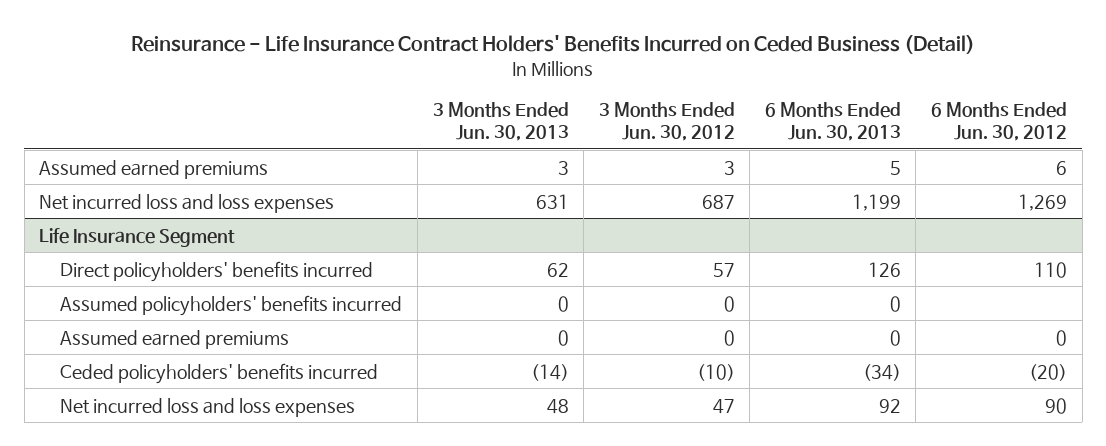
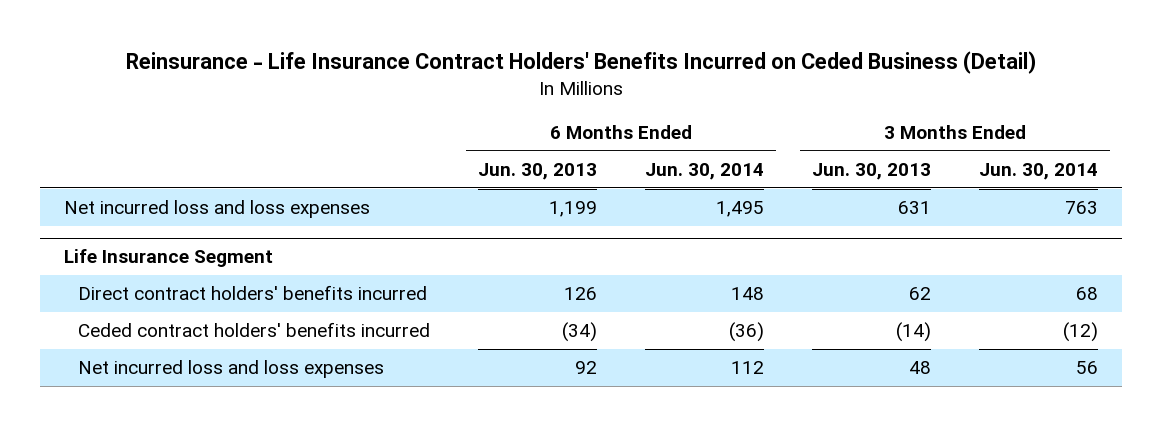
[598,101,735,141] 3 Months Ended Jun. 30, 2012 -> none
[931,101,1068,141] 6 Months Ended Jun. 30, 2012 -> none
none -> [645,162,765,180] Jun. 30, 2014
none -> [979,162,1099,180] Jun. 30, 2014
[39,159,269,179] Assumed earned premiums -> none
[60,294,403,316] Assumed policyholders' benefits incurred -> none
[60,329,290,349] Assumed earned premiums -> none
[60,260,374,282] Direct policyholders' benefits incurred -> [78,285,428,301] Direct contract holders' benefits incurred
[60,362,379,384] Ceded policyholders' benefits incurred -> [78,322,431,338] Ceded contract holders' benefits incurred

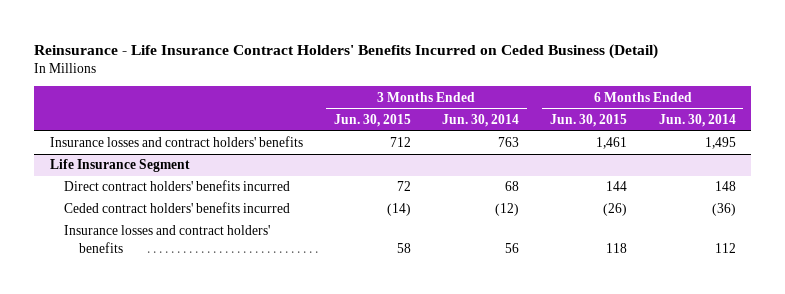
[478,162,598,180] Jun. 30, 2013 -> none
[812,162,932,180] Jun. 30, 2013 -> none
none -> [333,113,411,127] Jun. 30, 2015
none -> [550,113,628,127] Jun. 30, 2015
[63,200,370,219] Net incurred loss and loss expenses -> [49,136,303,148] Insurance losses and contract holders' benefits
[78,360,385,379] Net incurred loss and loss expenses -> [64,225,271,253] Insurance losses and contract holders' benefits

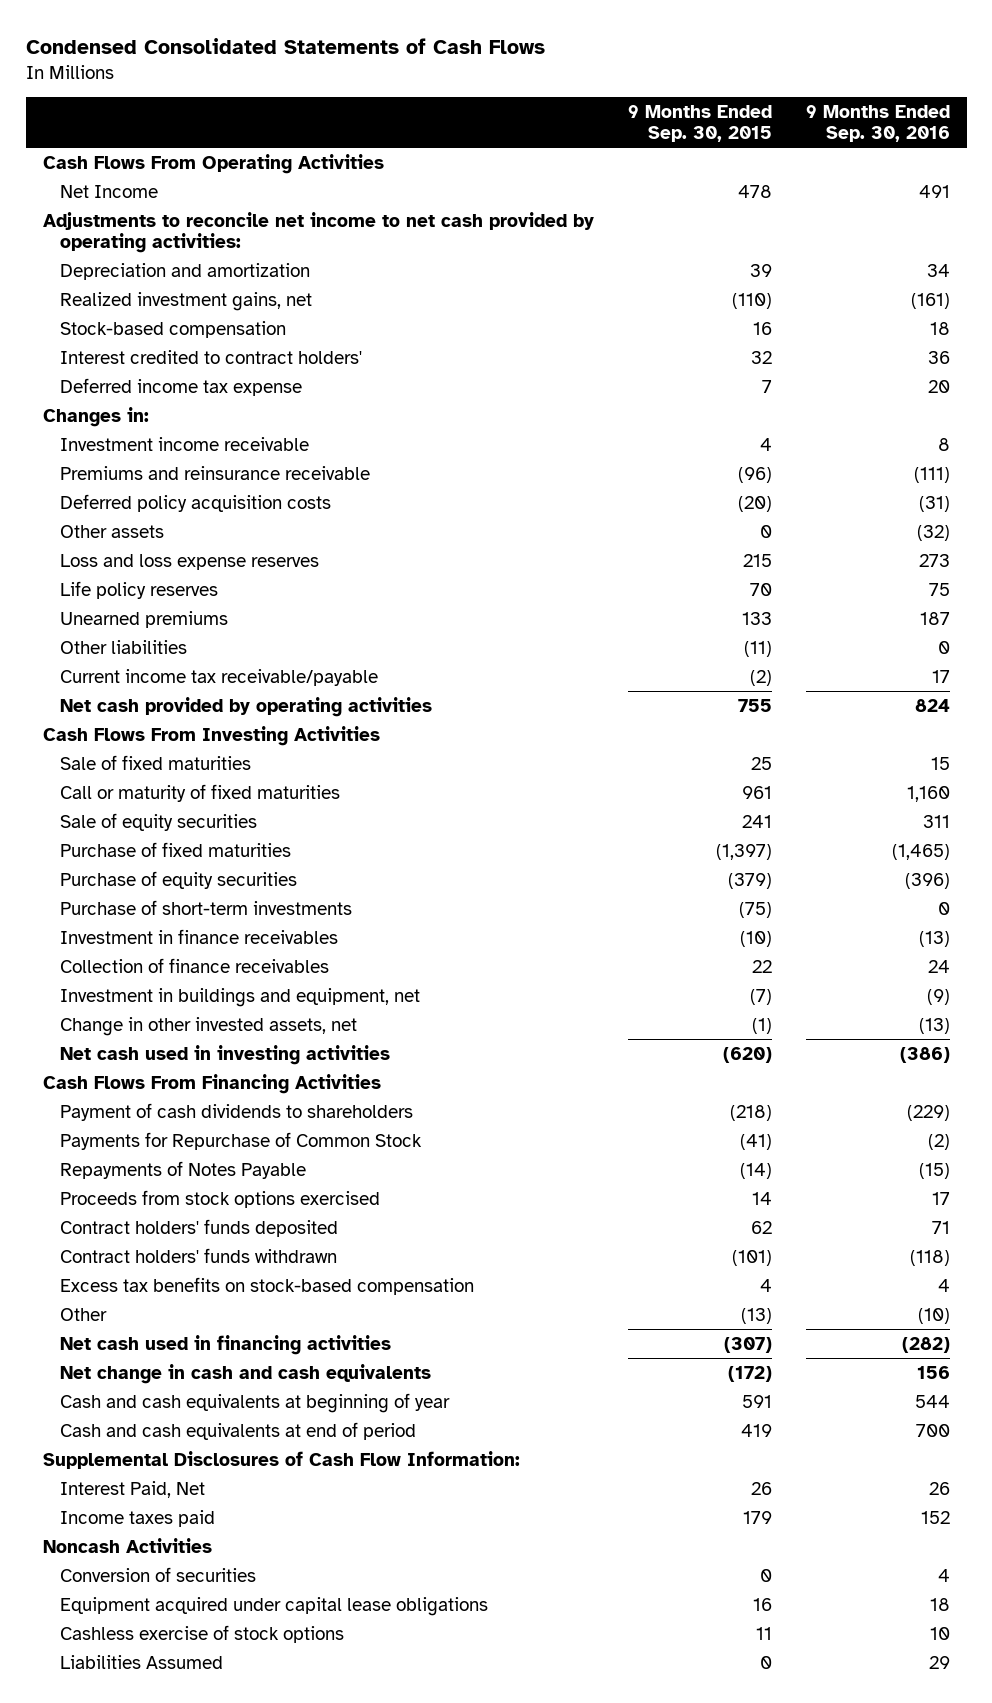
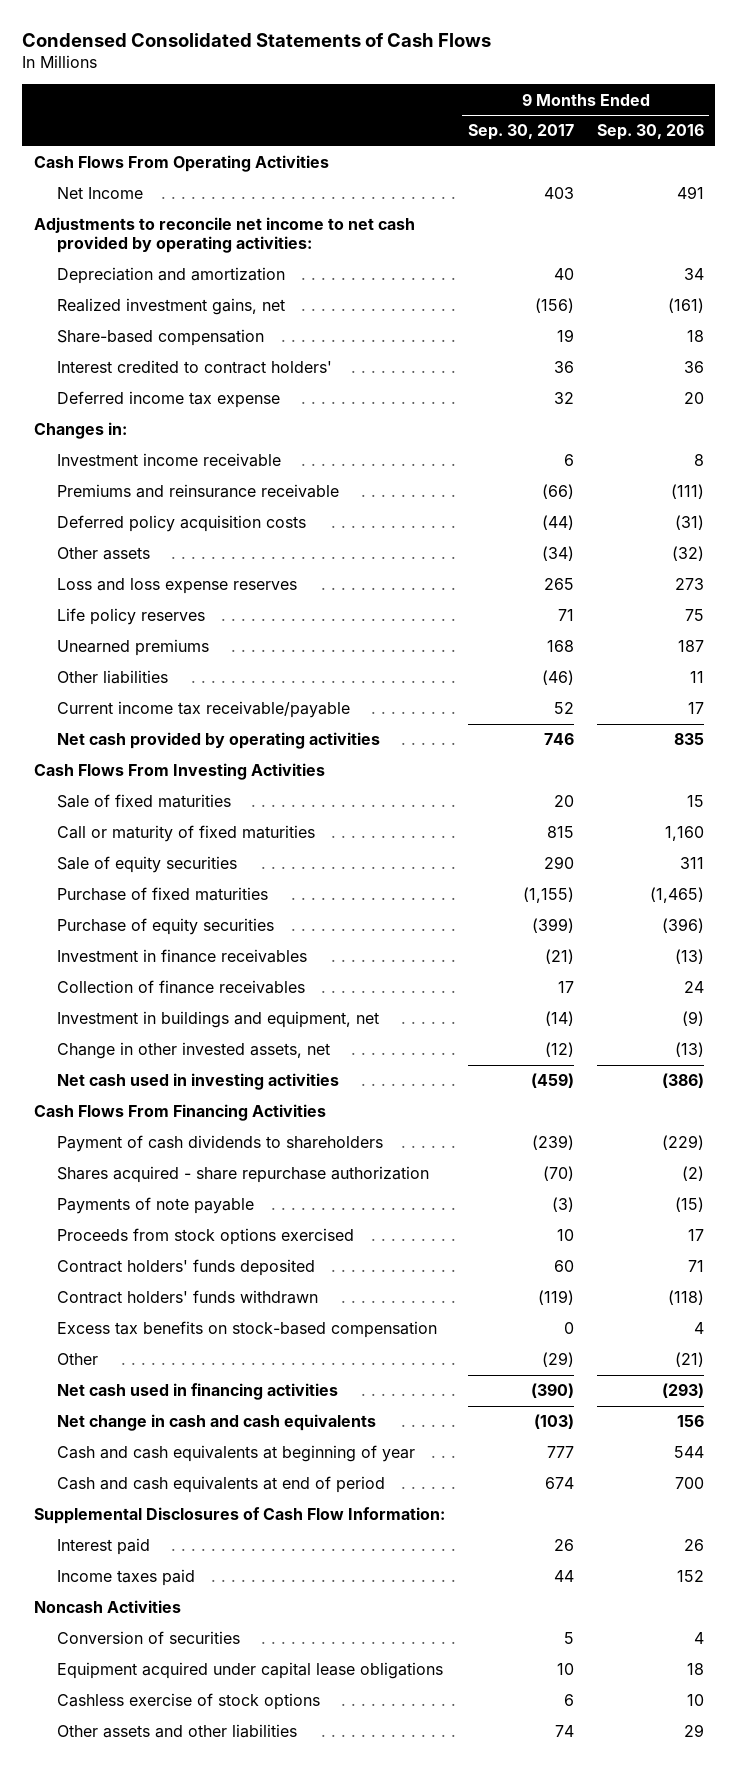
[627,104,772,142] 9 Months Ended Sep. 30, 2015 -> none
none -> [467,124,574,141] Sep. 30, 2017
[59,320,286,338] Stock-based compensation -> [56,329,264,347] Share-based compensation
[937,640,950,654] 0 -> [689,671,704,684] 11
[914,698,950,712] 824 -> [673,733,704,746] 835
[59,899,352,915] Purchase of short-term investments -> none
[59,1131,422,1150] Payments for Repurchase of Common Stock -> [56,1166,429,1184] Shares acquired - share repurchase authorization
[59,1160,306,1179] Repayments of Notes Payable -> [56,1197,254,1215] Payments of note payable
[917,1307,950,1324] (10) -> [674,1352,704,1368] (21)
[901,1336,950,1353] (282) -> [661,1383,704,1399] (293)
[59,1480,205,1498] Interest Paid, Net -> [56,1538,150,1556] Interest paid
[59,1654,223,1669] Liabilities Assumed -> [56,1724,297,1739] Other assets and other liabilities

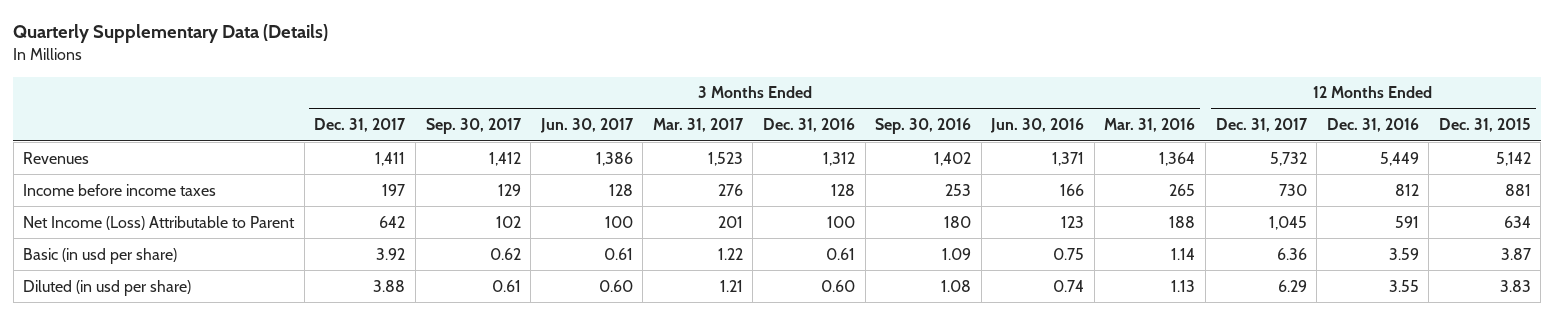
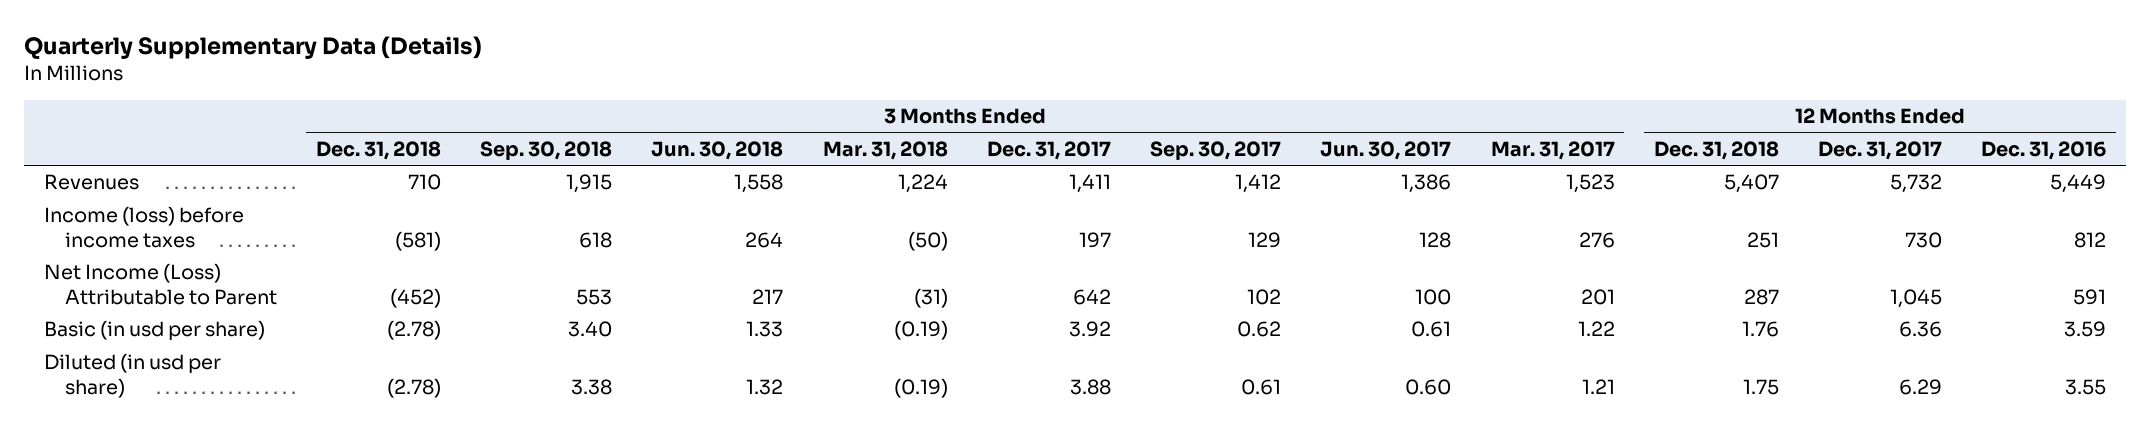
[763,118,856,133] Dec. 31, 2016 -> none
[875,118,972,135] Sep. 30, 2016 -> none
[990,118,1085,134] Jun. 30, 2016 -> none
[1104,118,1196,133] Mar. 31, 2016 -> none
[1438,118,1531,133] Dec. 31, 2015 -> none
none -> [315,140,441,160] Dec. 31, 2018
none -> [480,140,613,160] Sep. 30, 2018
none -> [651,140,784,160] Jun. 30, 2018
none -> [822,140,948,160] Mar. 31, 2018
none -> [1653,140,1779,160] Dec. 31, 2018
[23,183,217,196] Income before income taxes -> [43,206,244,248] Income (loss) before income taxes

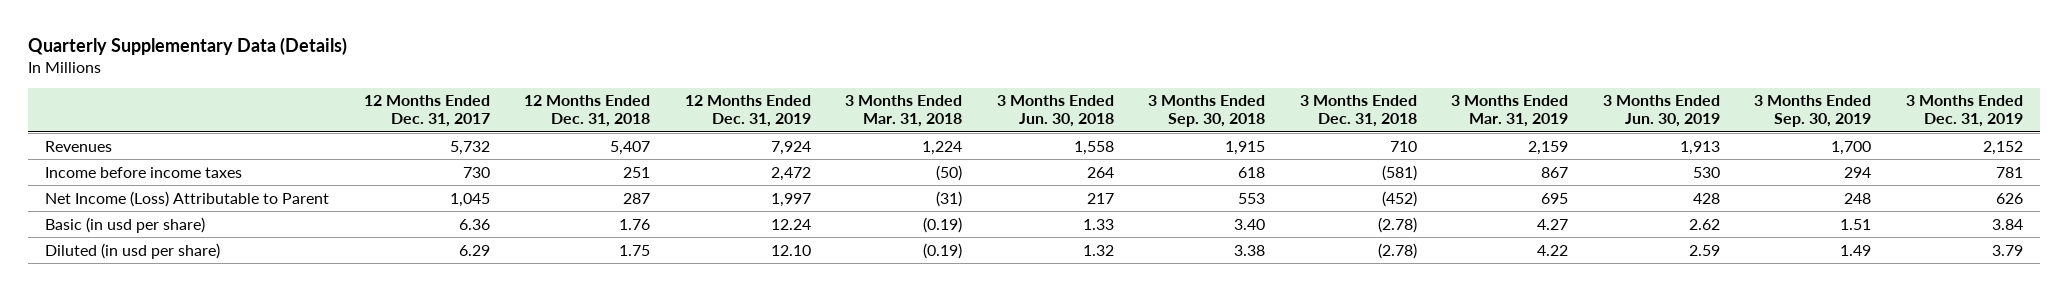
[986,140,1111,160] Dec. 31, 2017 -> none
[1150,140,1282,160] Sep. 30, 2017 -> none
[1320,140,1452,160] Jun. 30, 2017 -> none
[1490,140,1615,160] Mar. 31, 2017 -> none
[1981,140,2107,160] Dec. 31, 2016 -> none
none -> [684,95,811,128] 12 Months Ended Dec. 31, 2019
none -> [1451,95,1569,128] 3 Months Ended Mar. 31, 2019
none -> [1602,95,1720,128] 3 Months Ended Jun. 30, 2019
none -> [1754,95,1872,128] 3 Months Ended Sep. 30, 2019
none -> [1906,95,2024,128] 3 Months Ended Dec. 31, 2019
[43,206,244,248] Income (loss) before income taxes -> [45,166,243,178] Income before income taxes

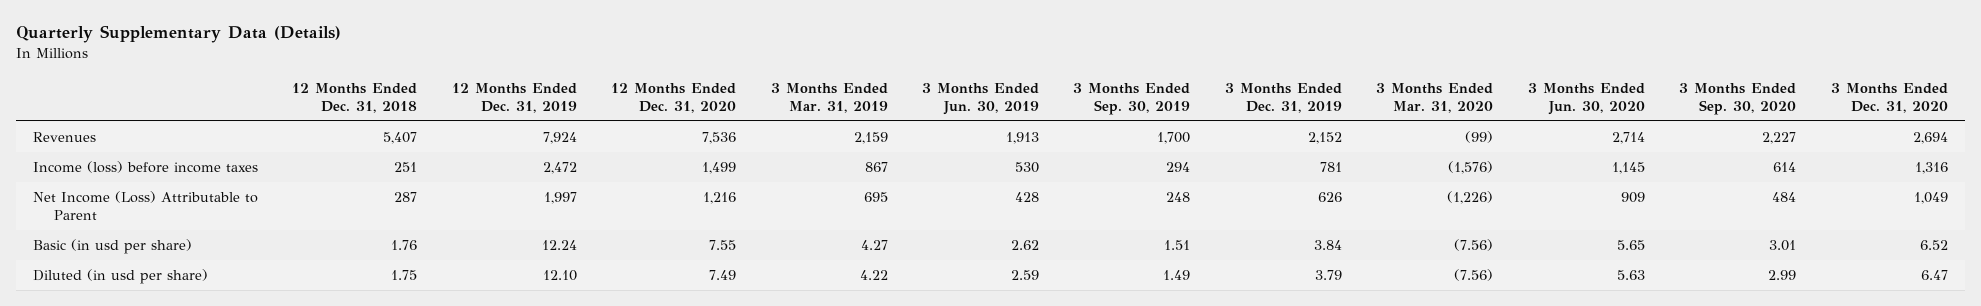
[363,95,490,128] 12 Months Ended Dec. 31, 2017 -> none
[845,95,963,128] 3 Months Ended Mar. 31, 2018 -> none
[996,95,1114,128] 3 Months Ended Jun. 30, 2018 -> none
[1148,95,1266,128] 3 Months Ended Sep. 30, 2018 -> none
[1299,95,1417,128] 3 Months Ended Dec. 31, 2018 -> none
none -> [611,82,737,114] 12 Months Ended Dec. 31, 2020
none -> [1376,82,1494,114] 3 Months Ended Mar. 31, 2020
none -> [1527,82,1645,116] 3 Months Ended Jun. 30, 2020
none -> [1679,82,1797,116] 3 Months Ended Sep. 30, 2020
none -> [1830,82,1948,114] 3 Months Ended Dec. 31, 2020
[45,166,243,178] Income before income taxes -> [32,160,258,173] Income (loss) before income taxes

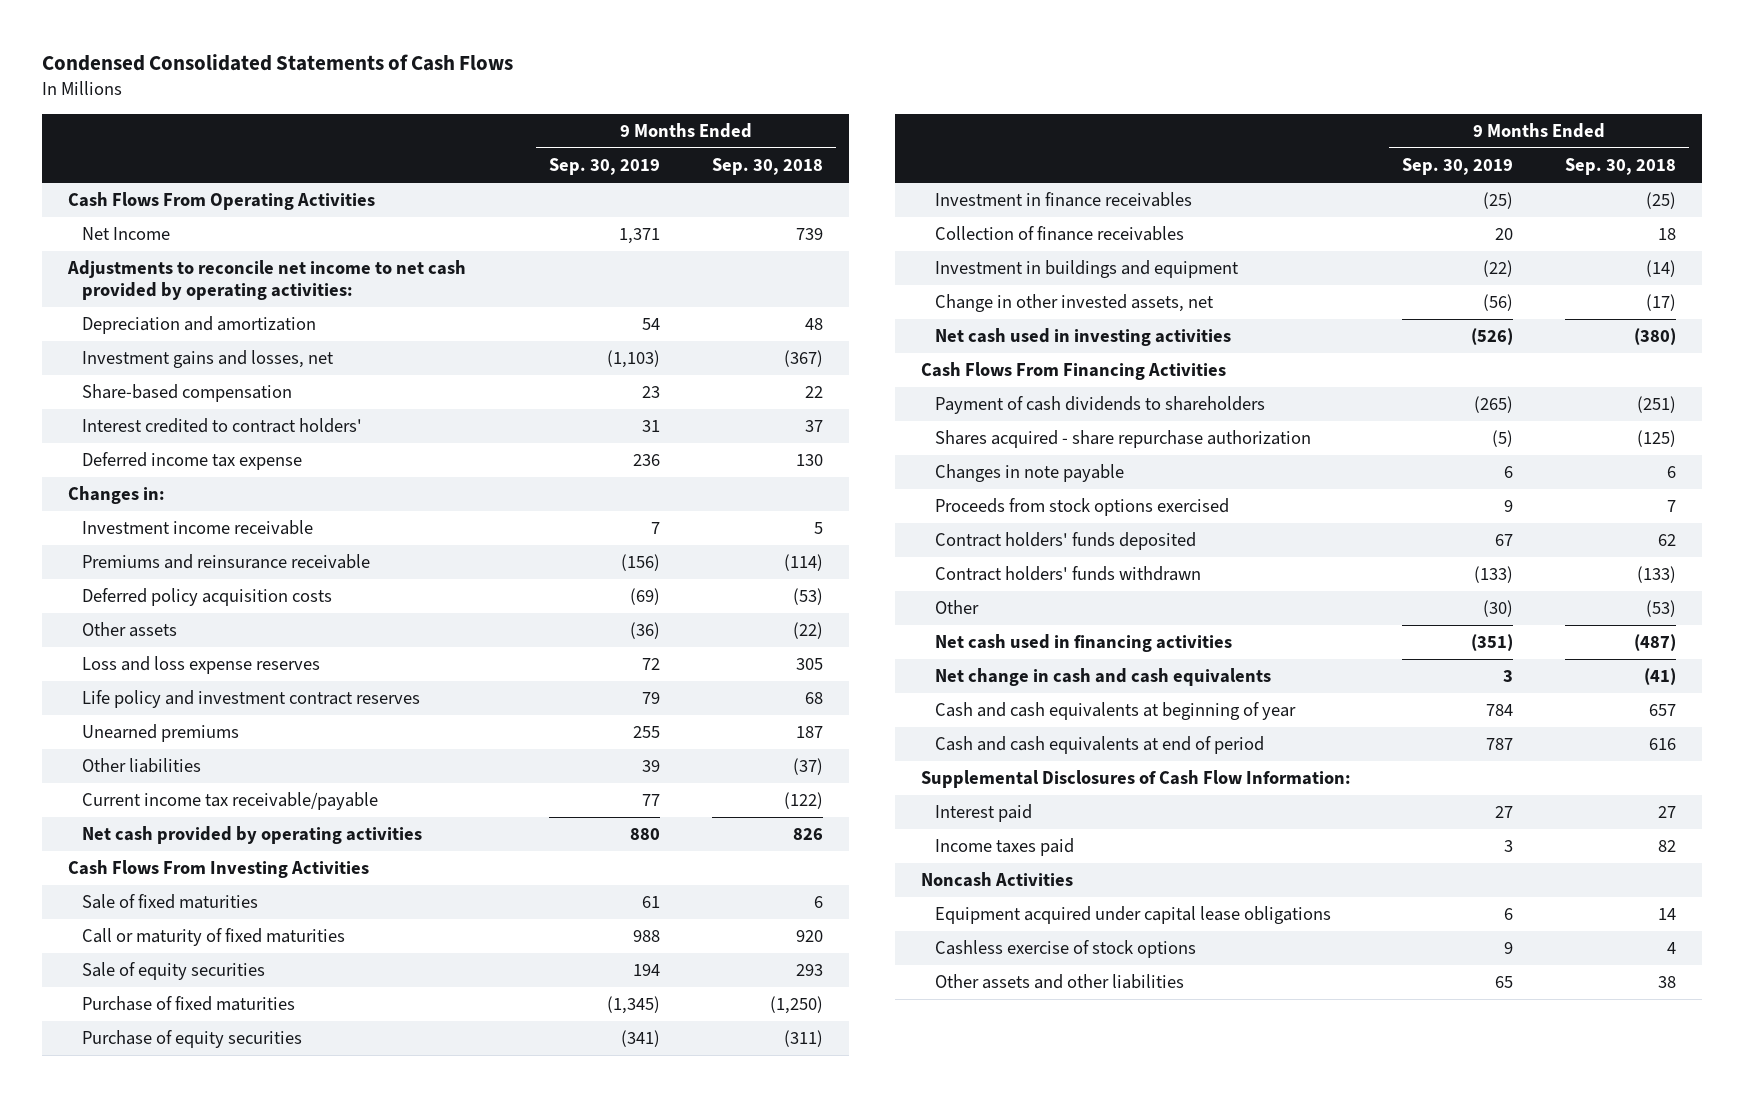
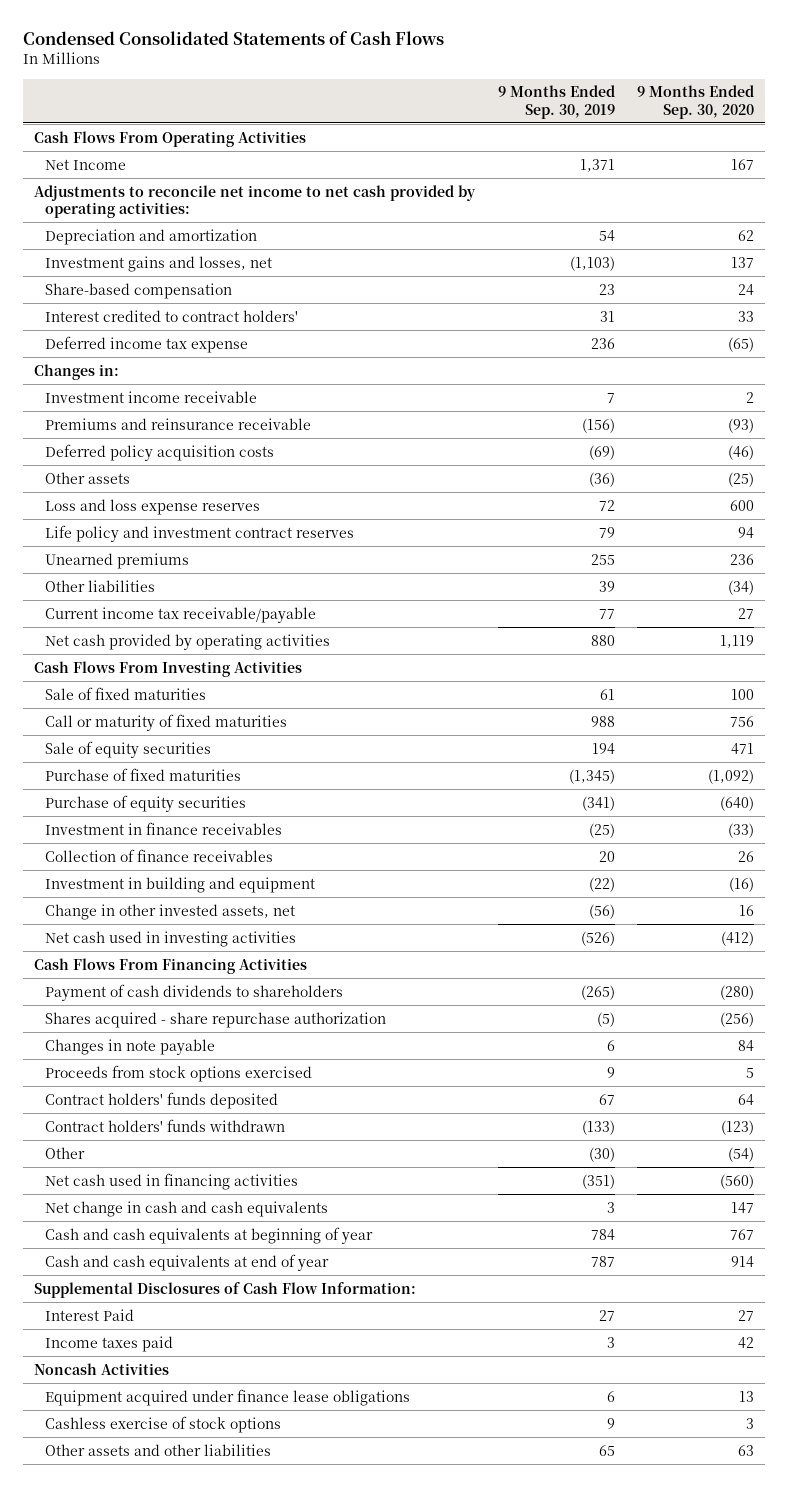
[711,158,823,176] Sep. 30, 2018 -> none
none -> [637,85,755,119] 9 Months Ended Sep. 30, 2020
[934,260,1239,279] Investment in buildings and equipment -> [44,876,315,893] Investment in building and equipment
[934,736,1264,755] Cash and cash equivalents at end of period -> [44,1253,329,1271] Cash and cash equivalents at end of year
[934,804,1032,823] Interest paid -> [44,1308,134,1321] Interest Paid
[934,906,1331,925] Equipment acquired under capital lease obligations -> [44,1388,410,1406] Equipment acquired under finance lease obligations

